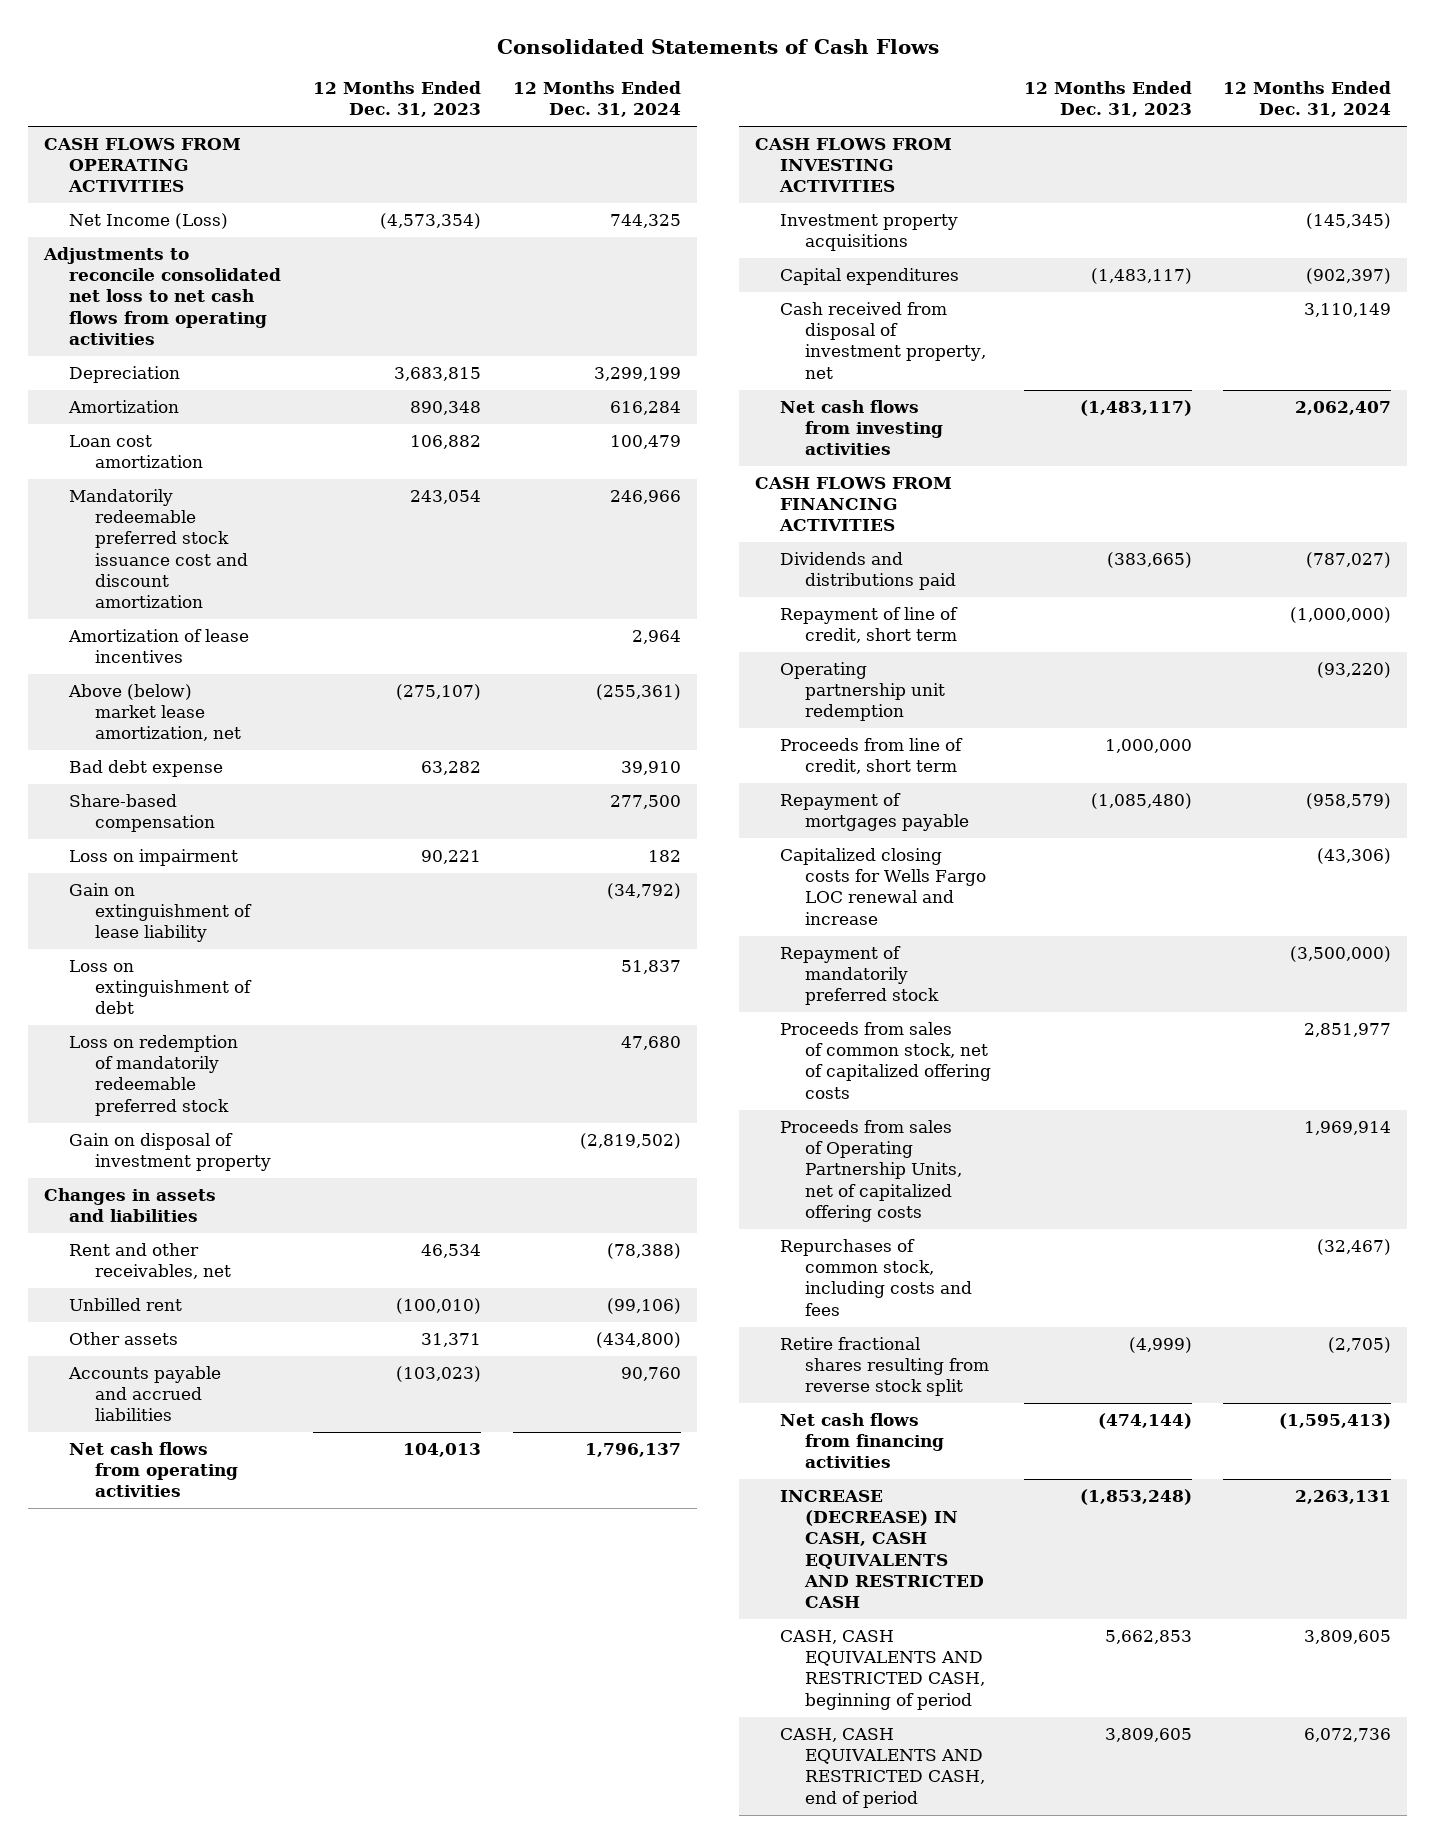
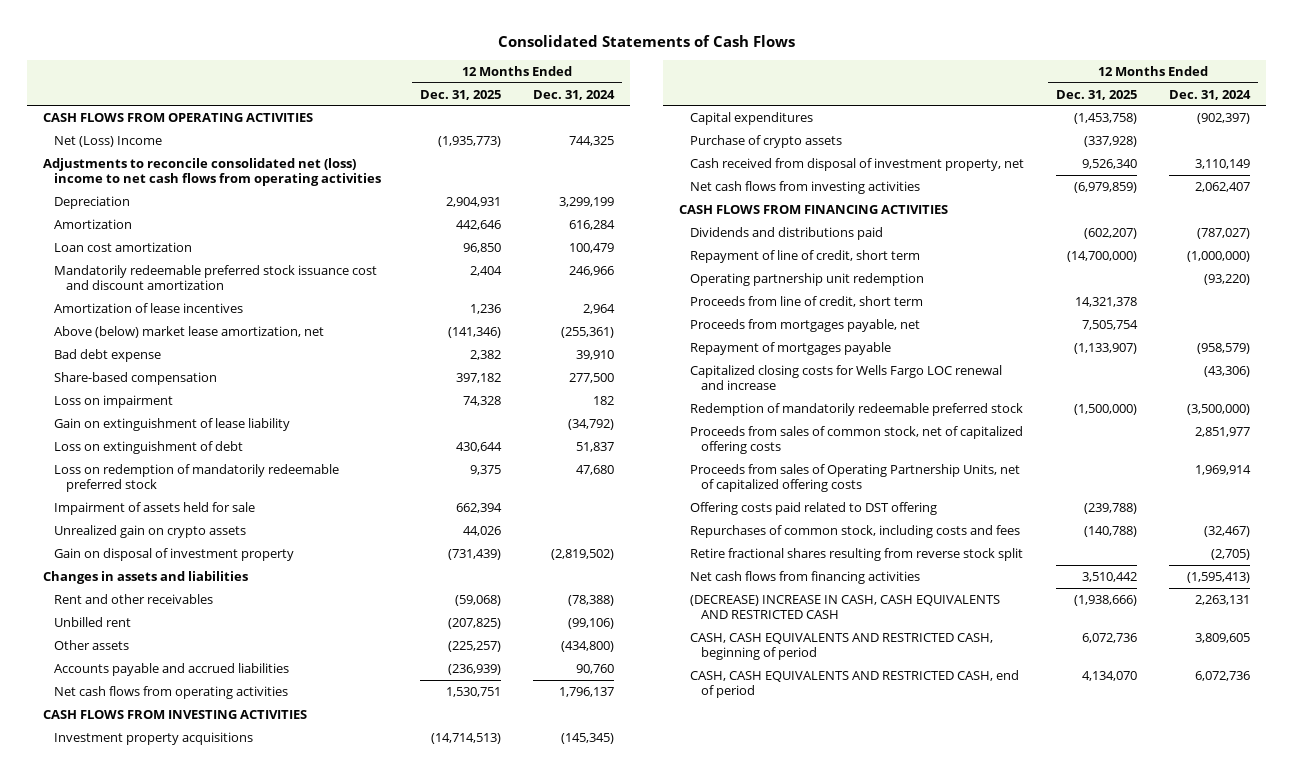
[313,81,482,118] 12 Months Ended Dec. 31, 2023 -> none
none -> [420,89,502,100] Dec. 31, 2025
[69,213,229,230] Net Income (Loss) -> [54,135,163,147] Net (Loss) Income
[43,247,282,345] Adjustments to reconcile consolidated net loss to net cash flows from operating activities -> [43,157,382,187] Adjustments to reconcile consolidated net (loss) income to net cash flows from operating activities
none -> [54,501,256,515] Impairment of assets held for sale
none -> [54,524,247,538] Unrealized gain on crypto assets
[69,1243,231,1280] Rent and other receivables, net -> [54,593,214,604] Rent and other receivables
none -> [689,134,842,148] Purchase of crypto assets
none -> [689,318,920,332] Proceeds from mortgages payable, net
[780,946,940,1006] Repayment of mandatorily preferred stock -> [689,402,1023,416] Redemption of mandatorily redeemable preferred stock
none -> [689,501,937,515] Offering costs paid related to DST offering
[780,1490,985,1608] INCREASE (DECREASE) IN CASH, CASH EQUIVALENTS AND RESTRICTED CASH -> [689,594,1000,620] (DECREASE) INCREASE IN CASH, CASH EQUIVALENTS AND RESTRICTED CASH

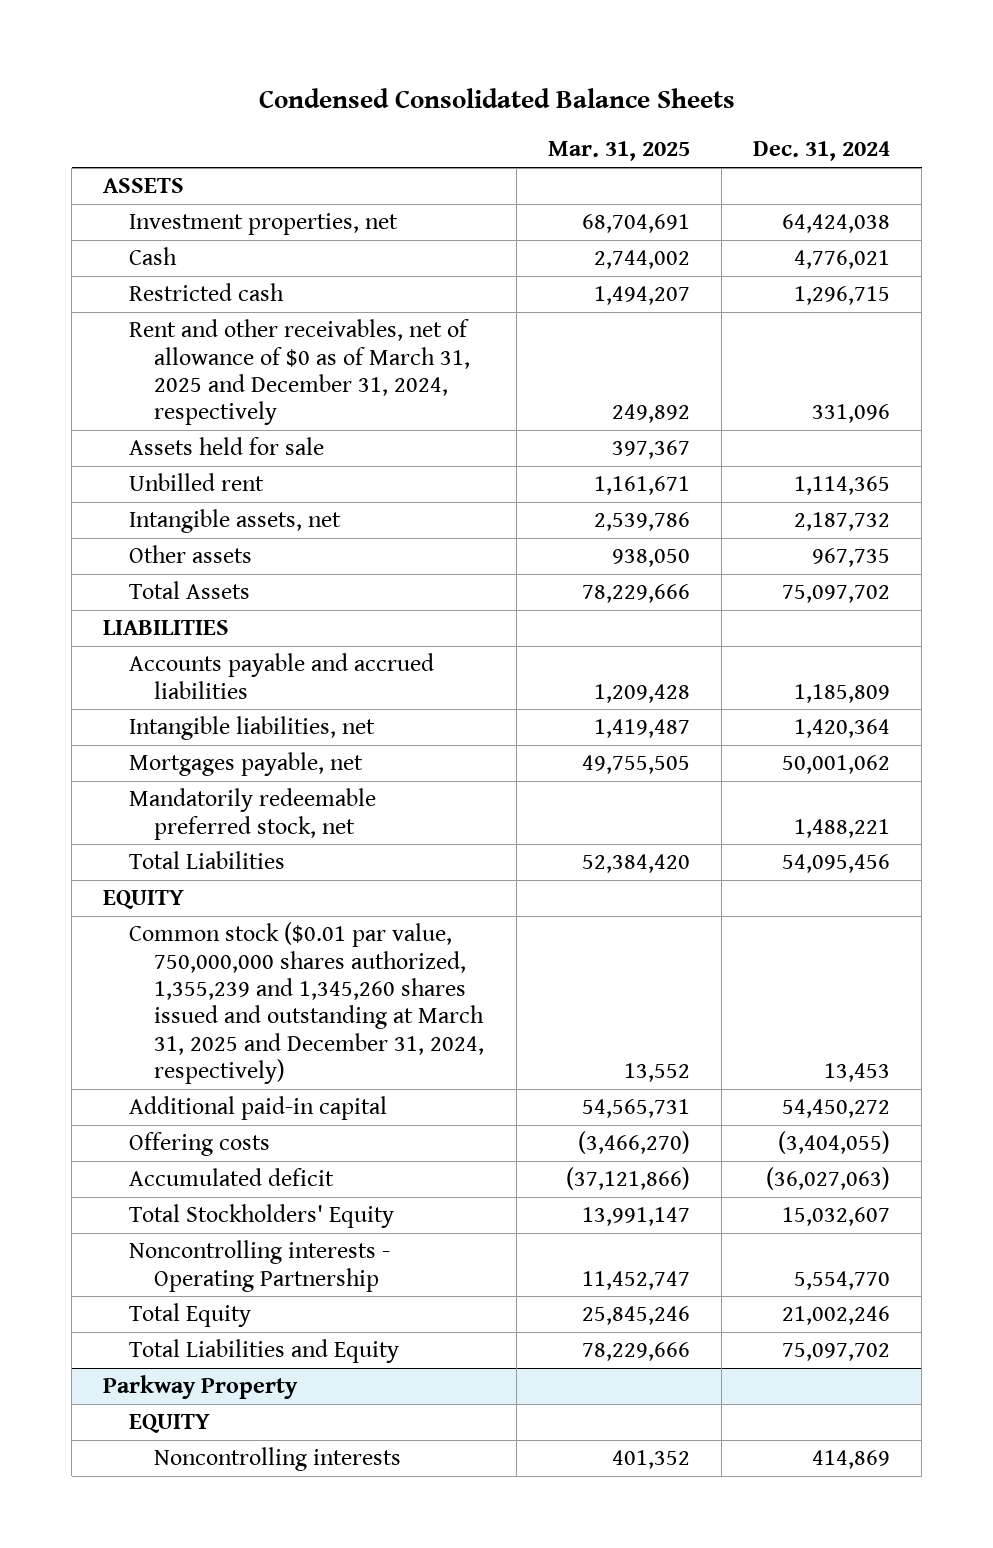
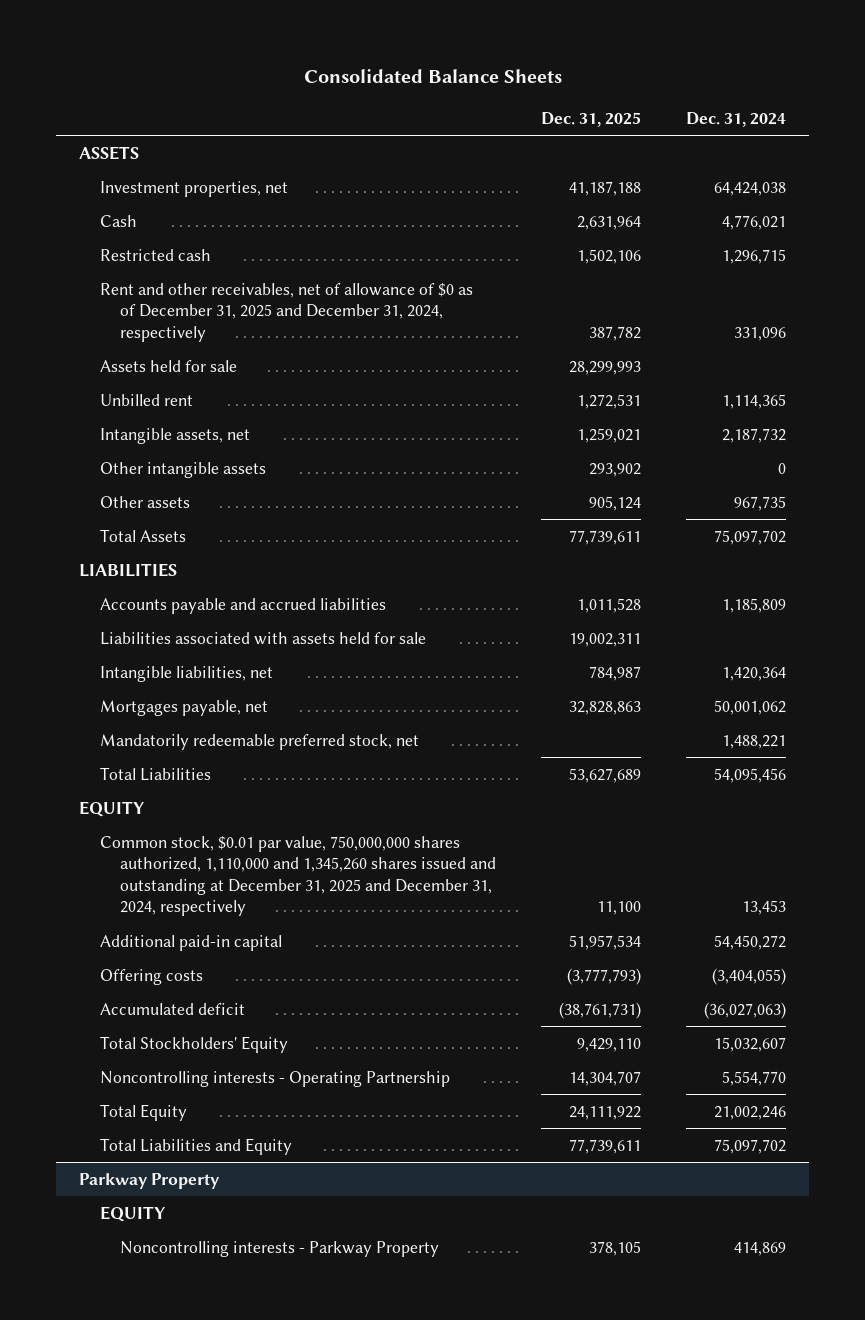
[258,87,735,108] Condensed Consolidated Balance Sheets -> [303,69,562,84] Consolidated Balance Sheets
[547,141,690,162] Mar. 31, 2025 -> none
none -> [541,111,642,127] Dec. 31, 2025
[128,319,471,426] Rent and other receivables, net of allowance of $0 as of March 31, 2025 and December 31, 2024, respectively -> [99,282,473,342] Rent and other receivables, net of allowance of $0 as of December 31, 2025 and December 31, 2024, respectively
none -> [99,461,266,478] Other intangible assets
none -> [99,631,426,645] Liabilities associated with assets held for sale
[128,922,485,1085] Common stock ($0.01 par value, 750,000,000 shares authorized, 1,355,239 and 1,345,260 shares issued and outstanding at March 31, 2025 and December 31, 2024, respectively) -> [99,835,497,917] Common stock, $0.01 par value, 750,000,000 shares authorized, 1,110,000 and 1,345,260 shares issued and outstanding at December 31, 2025 and December 31, 2024, respectively
[154,1447,402,1472] Noncontrolling interests -> [120,1240,440,1257] Noncontrolling interests - Parkway Property

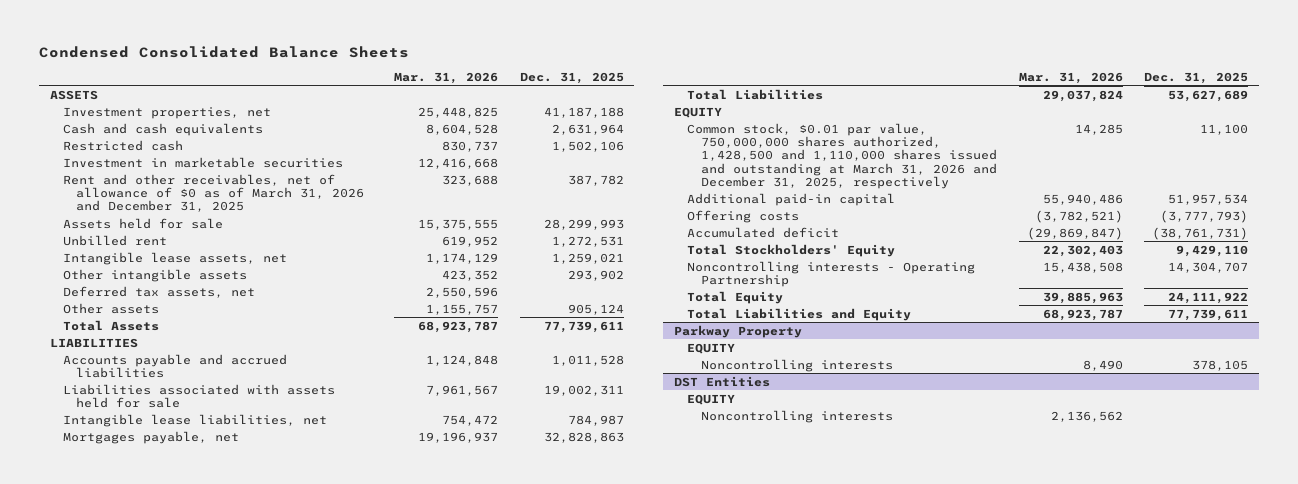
[303,69,562,84] Consolidated Balance Sheets -> [38,45,409,58] Condensed Consolidated Balance Sheets
[686,111,787,127] Dec. 31, 2024 -> none
none -> [393,71,498,84] Mar. 31, 2026
[99,214,137,227] Cash -> [62,122,263,136] Cash and cash equivalents
none -> [62,156,343,168] Investment in marketable securities
[99,282,473,342] Rent and other receivables, net of allowance of $0 as of December 31, 2025 and December 31, 2024, respectively -> [62,173,365,213] Rent and other receivables, net of allowance of $0 as of March 31, 2026 and December 31, 2025
[99,427,250,444] Intangible assets, net -> [62,251,287,265] Intangible lease assets, net
none -> [62,285,255,298] Deferred tax assets, net
[99,665,273,682] Intangible liabilities, net -> [62,413,327,427] Intangible lease liabilities, net
[99,733,419,750] Mandatorily redeemable preferred stock, net -> none
[99,835,497,917] Common stock, $0.01 par value, 750,000,000 shares authorized, 1,110,000 and 1,345,260 shares issued and outstanding at December 31, 2025 and December 31, 2024, respectively -> [687,122,997,190] Common stock, $0.01 par value, 750,000,000 shares authorized, 1,428,500 and 1,110,000 shares issued and outstanding at March 31, 2026 and December 31, 2025, respectively
[120,1240,440,1257] Noncontrolling interests - Parkway Property -> [700,358,893,372] Noncontrolling interests
none -> [674,375,771,387] DST Entities
none -> [687,393,736,405] EQUITY
none -> [700,409,893,423] Noncontrolling interests

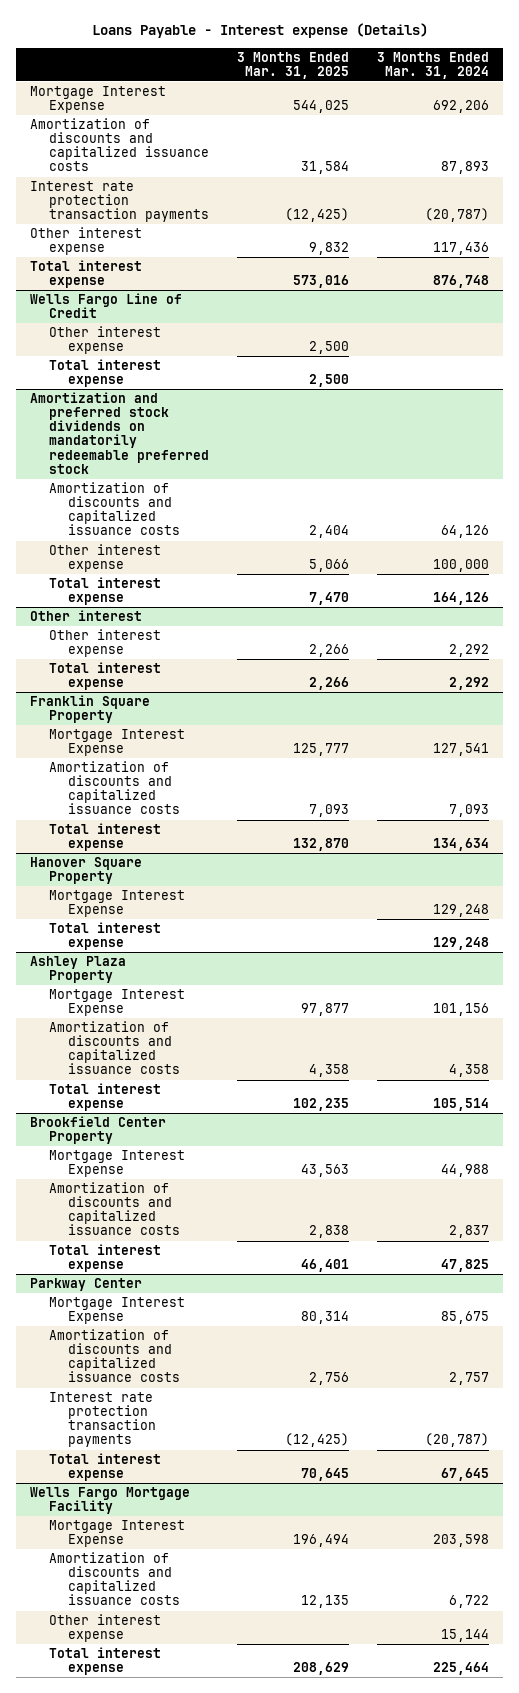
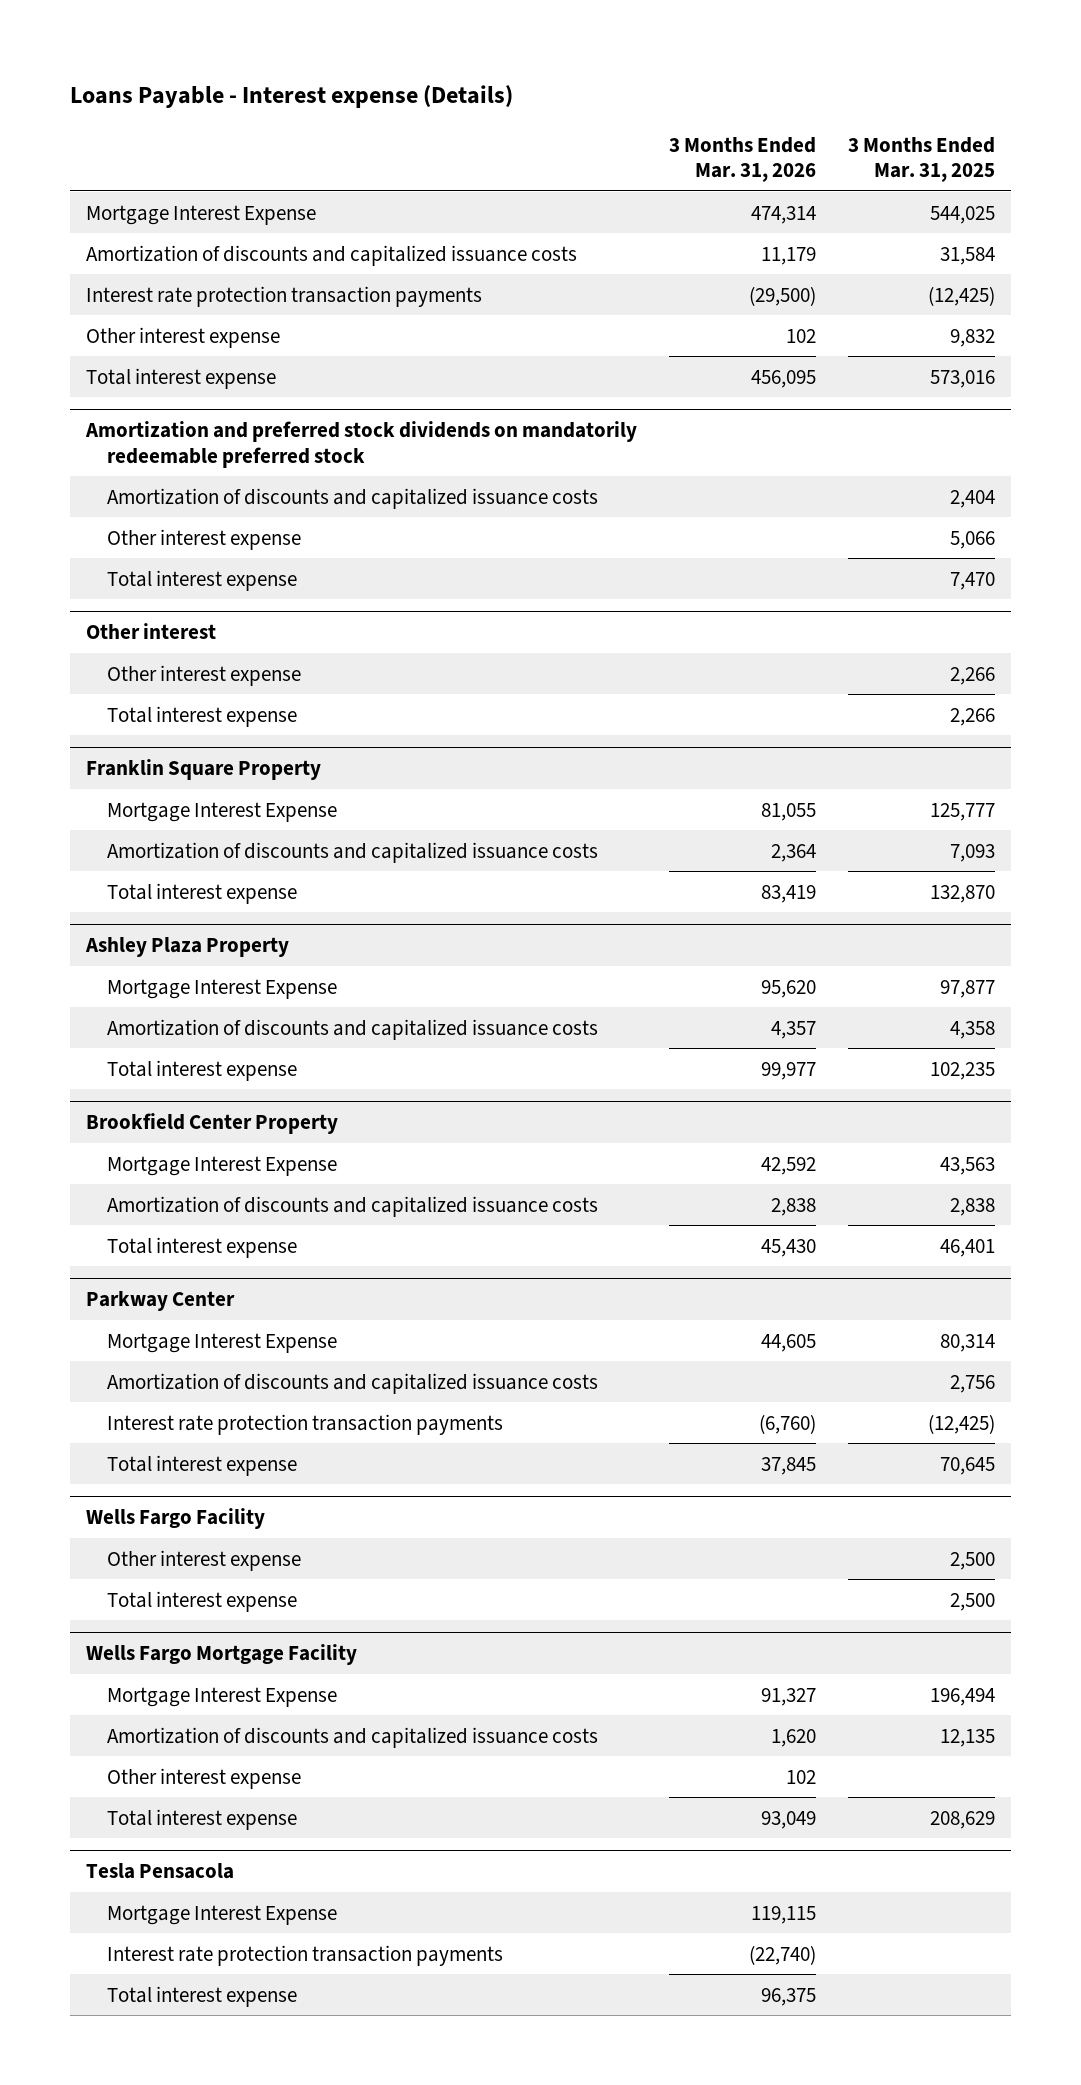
[377,51,490,79] 3 Months Ended Mar. 31, 2024 -> none
none -> [669,136,817,182] 3 Months Ended Mar. 31, 2026
[30,293,183,319] Wells Fargo Line of Credit -> none
[49,326,162,355] Other interest expense -> none
[49,359,162,388] Total interest expense -> none
[30,857,143,885] Hanover Square Property -> none
[49,890,186,918] Mortgage Interest Expense -> none
[49,922,162,951] Total interest expense -> none
none -> [86,1508,266,1530] Wells Fargo Facility
none -> [106,1549,301,1571] Other interest expense
none -> [106,1590,297,1612] Total interest expense
none -> [86,1863,235,1880] Tesla Pensacola
none -> [106,1904,337,1925] Mortgage Interest Expense
none -> [106,1944,503,1966] Interest rate protection transaction payments
none -> [106,1985,297,2007] Total interest expense

